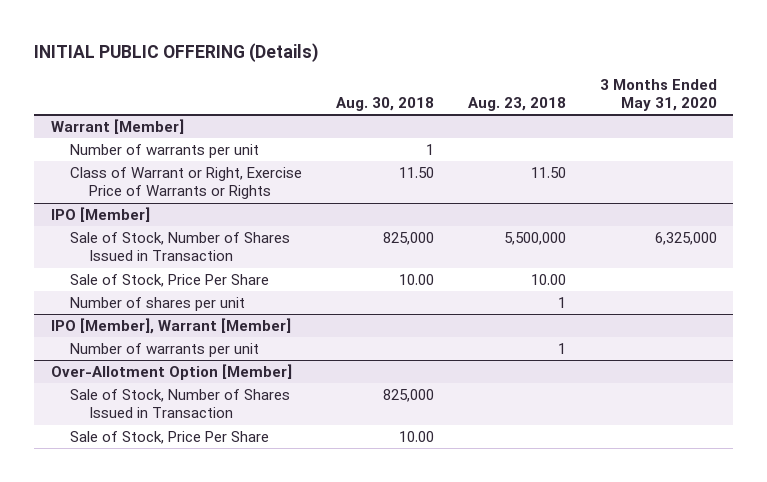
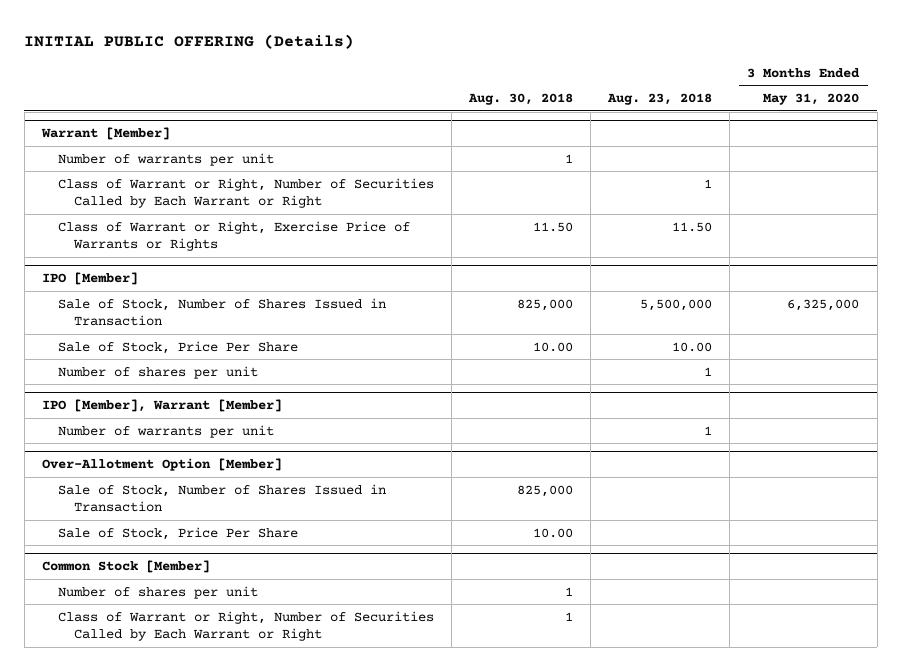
none -> [57,177,434,209] Class of Warrant or Right, Number of Securities Called by Each Warrant or Right
none -> [41,560,210,574] Common Stock [Member]
none -> [57,585,258,599] Number of shares per unit
none -> [57,610,434,642] Class of Warrant or Right, Number of Securities Called by Each Warrant or Right

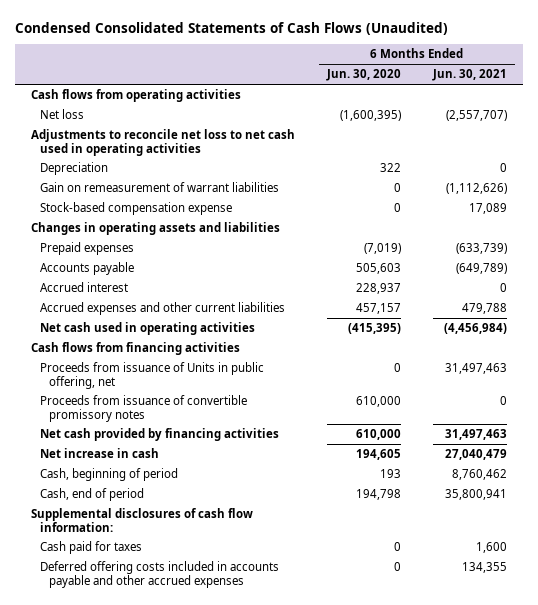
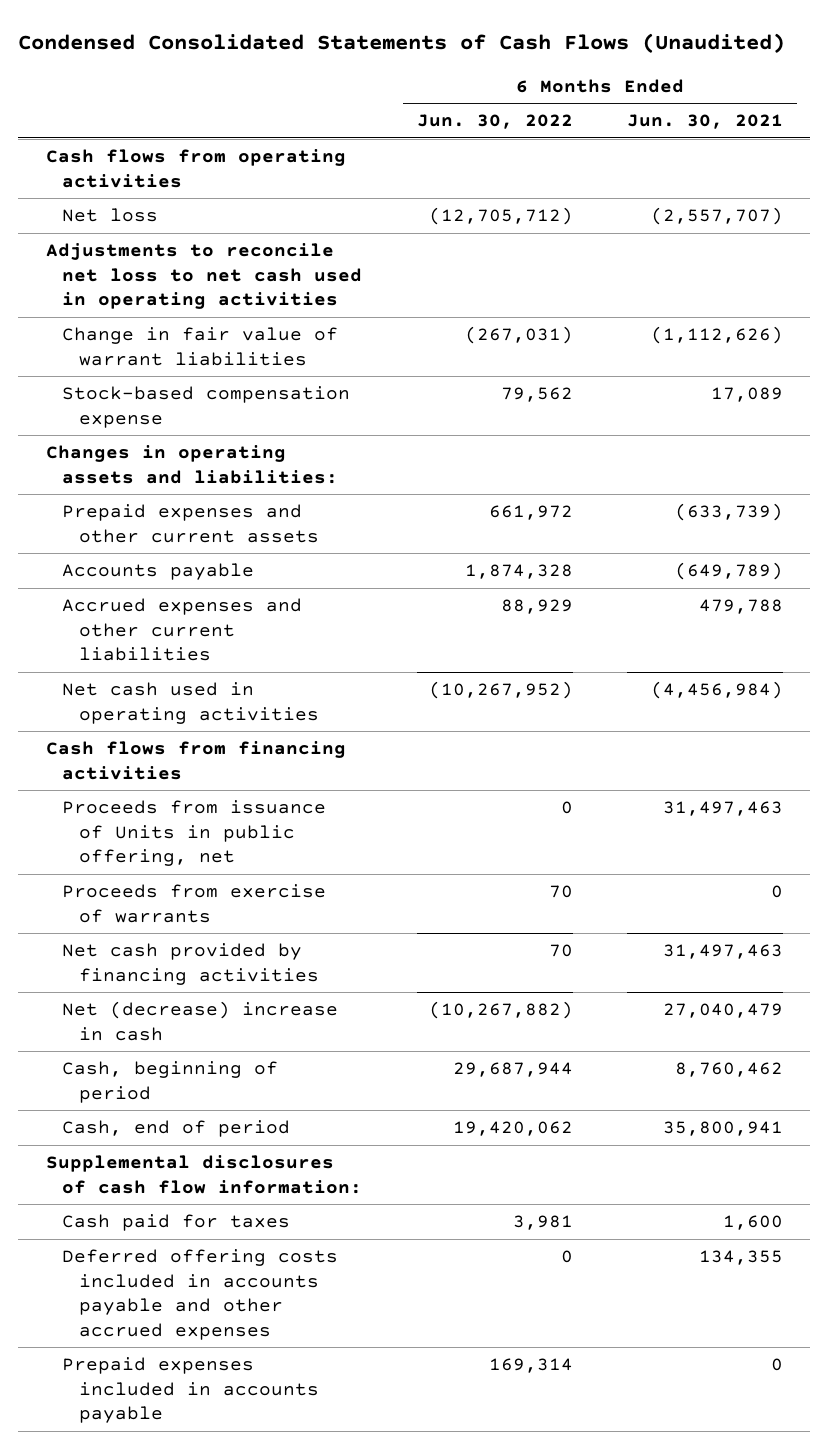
[325,69,401,82] Jun. 30, 2020 -> none
none -> [416,114,573,130] Jun. 30, 2022
[40,162,109,176] Depreciation -> none
[40,182,280,193] Gain on remeasurement of warrant liabilities -> [62,327,339,366] Change in fair value of warrant liabilities
[30,222,280,236] Changes in operating assets and liabilities -> [45,445,339,484] Changes in operating assets and liabilities:
[40,242,135,256] Prepaid expenses -> [62,504,319,543] Prepaid expenses and other current assets
[40,282,129,293] Accrued interest -> none
[40,395,248,422] Proceeds from issuance of convertible promissory notes -> none
none -> [62,884,327,923] Proceeds from exercise of warrants
[40,448,160,459] Net increase in cash -> [62,1001,339,1041] Net (decrease) increase in cash
none -> [62,1357,319,1424] Prepaid expenses included in accounts payable

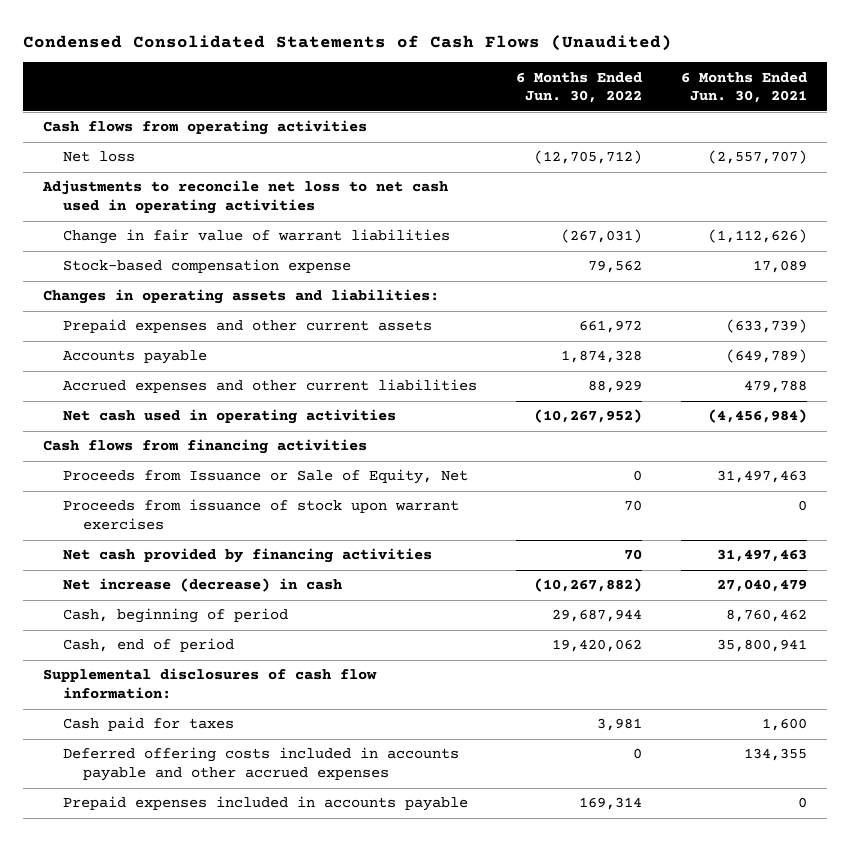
[62,800,327,867] Proceeds from issuance of Units in public offering, net -> [62,469,468,485] Proceeds from Issuance or Sale of Equity, Net
[62,884,327,923] Proceeds from exercise of warrants -> [62,499,459,531] Proceeds from issuance of stock upon warrant exercises
[62,1001,339,1041] Net (decrease) increase in cash -> [62,578,342,593] Net increase (decrease) in cash

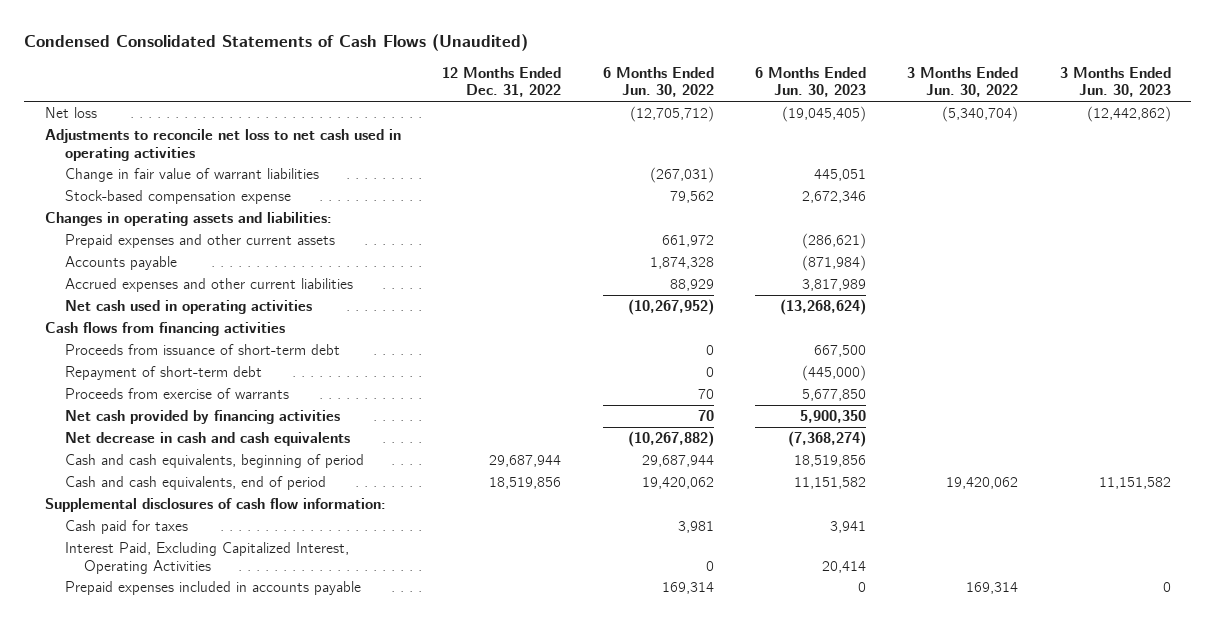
[681,71,808,104] 6 Months Ended Jun. 30, 2021 -> none
none -> [442,67,562,98] 12 Months Ended Dec. 31, 2022
none -> [755,67,867,98] 6 Months Ended Jun. 30, 2023
none -> [907,67,1019,98] 3 Months Ended Jun. 30, 2022
none -> [1059,67,1171,98] 3 Months Ended Jun. 30, 2023
[42,120,367,136] Cash flows from operating activities -> none
[62,469,468,485] Proceeds from Issuance or Sale of Equity, Net -> none
none -> [64,344,340,356] Proceeds from issuance of short-term debt
none -> [64,366,262,381] Repayment of short-term debt
[62,499,459,531] Proceeds from issuance of stock upon warrant exercises -> [64,388,289,400] Proceeds from exercise of warrants
[62,578,342,593] Net increase (decrease) in cash -> [64,432,350,447] Net decrease in cash and cash equivalents
[62,608,288,624] Cash, beginning of period -> [64,454,364,469] Cash and cash equivalents, beginning of period
[62,638,234,653] Cash, end of period -> [64,476,326,491] Cash and cash equivalents, end of period
[62,747,459,782] Deferred offering costs included in accounts payable and other accrued expenses -> none
none -> [64,542,349,574] Interest Paid, Excluding Capitalized Interest, Operating Activities

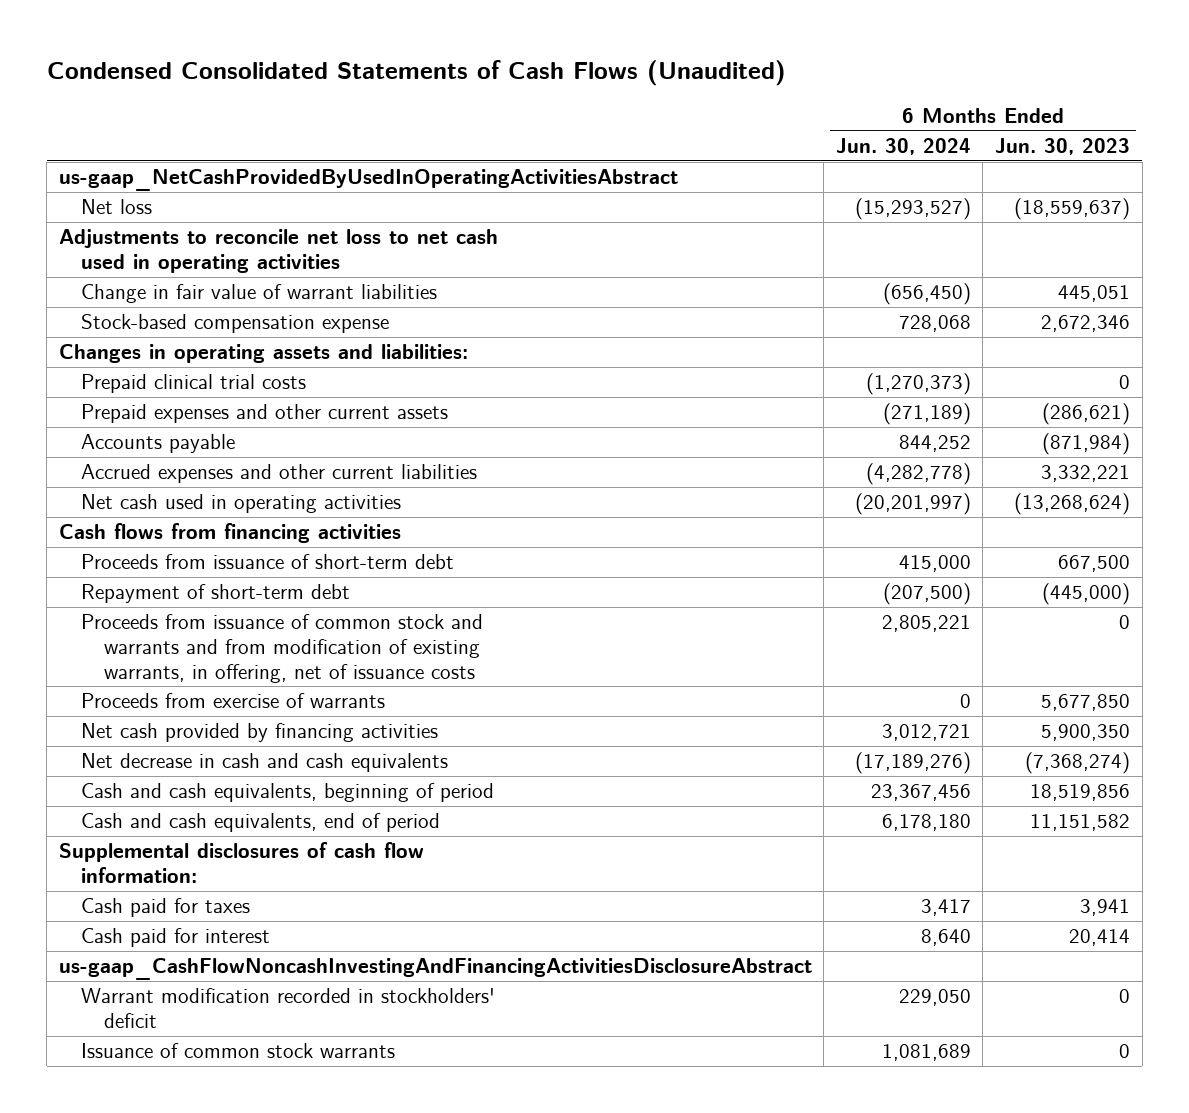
[442,67,562,98] 12 Months Ended Dec. 31, 2022 -> none
[602,67,714,98] 6 Months Ended Jun. 30, 2022 -> none
[907,67,1019,98] 3 Months Ended Jun. 30, 2022 -> none
[1059,67,1171,98] 3 Months Ended Jun. 30, 2023 -> none
none -> [835,138,971,156] Jun. 30, 2024
none -> [58,169,678,192] us-gaap_NetCashProvidedByUsedInOperatingActivitiesAbstract
[782,106,867,123] (19,045,405) -> [1014,198,1131,221] (18,559,637)
none -> [81,374,307,394] Prepaid clinical trial costs
[802,279,867,292] 3,817,989 -> [1041,465,1131,483] 3,332,221
none -> [81,614,484,683] Proceeds from issuance of common stock and warrants and from modification of existing warrants, in offering, net of issuance costs
[64,581,361,596] Prepaid expenses included in accounts payable -> none
[64,542,349,574] Interest Paid, Excluding Capitalized Interest, Operating Activities -> [81,928,271,948] Cash paid for interest
none -> [58,958,812,981] us-gaap_CashFlowNoncashInvestingAndFinancingActivitiesDisclosureAbstract
none -> [81,988,496,1029] Warrant modification recorded in stockholders' deficit
none -> [81,1043,396,1059] Issuance of common stock warrants

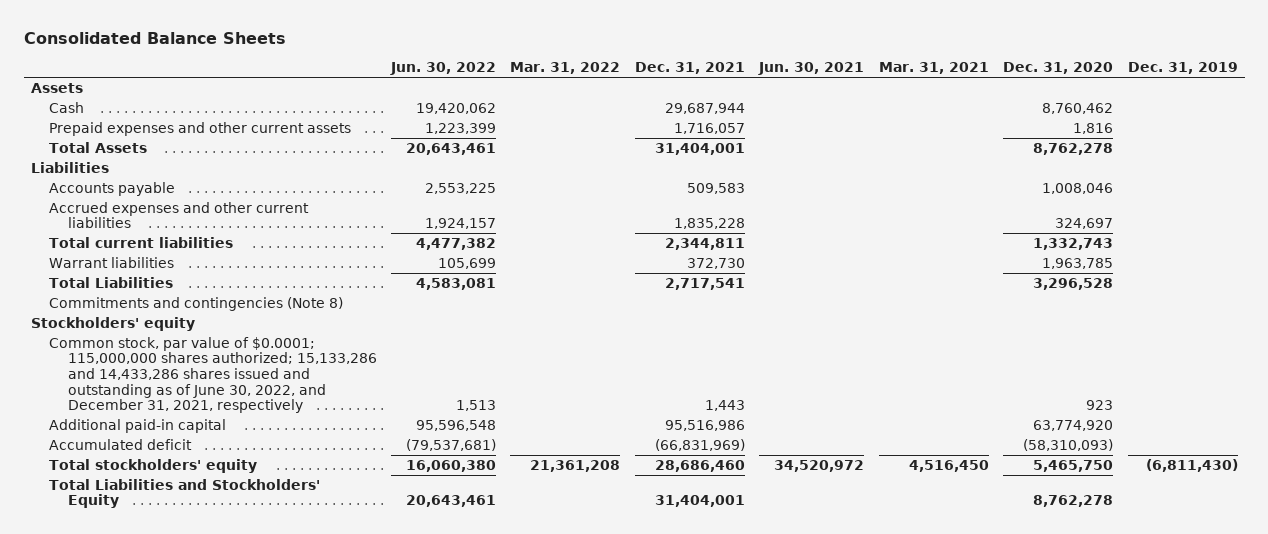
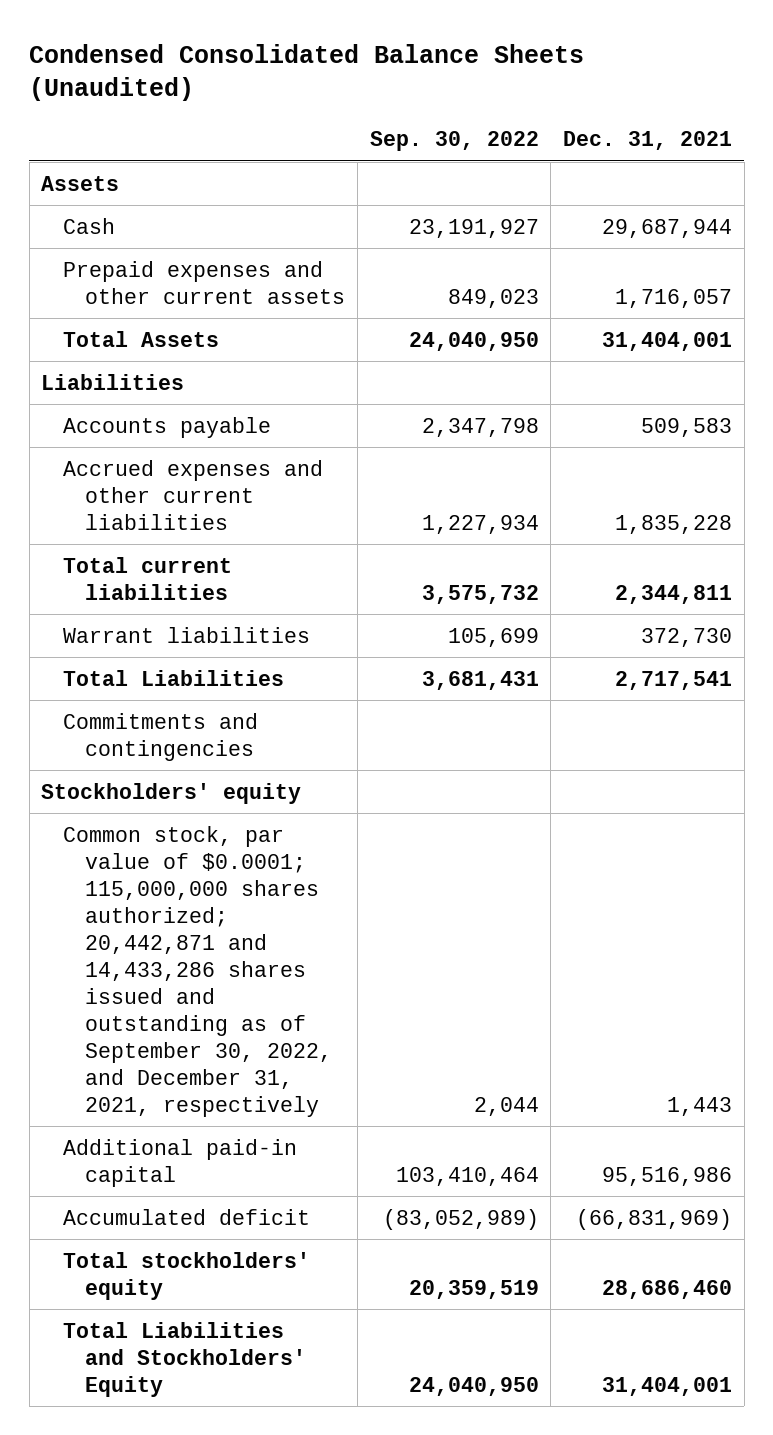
[23,32,286,45] Consolidated Balance Sheets -> [29,43,585,101] Condensed Consolidated Balance Sheets (Unaudited)
[389,62,496,76] Jun. 30, 2022 -> none
[510,62,621,75] Mar. 31, 2022 -> none
[758,62,865,76] Jun. 30, 2021 -> none
[878,62,989,75] Mar. 31, 2021 -> none
[1003,62,1114,75] Dec. 31, 2020 -> none
[1127,62,1238,75] Dec. 31, 2019 -> none
none -> [369,131,539,152] Sep. 30, 2022
[49,296,344,311] Commitments and contingencies (Note 8) -> [63,712,259,761] Commitments and contingencies
[49,336,377,414] Common stock, par value of $0.0001; 115,000,000 shares authorized; 15,133,286 and 14,433,286 shares issued and outstanding as of June 30, 2022, and December 31, 2021, respectively -> [63,825,333,1117] Common stock, par value of $0.0001; 115,000,000 shares authorized; 20,442,871 and 14,433,286 shares issued and outstanding as of September 30, 2022, and December 31, 2021, respectively

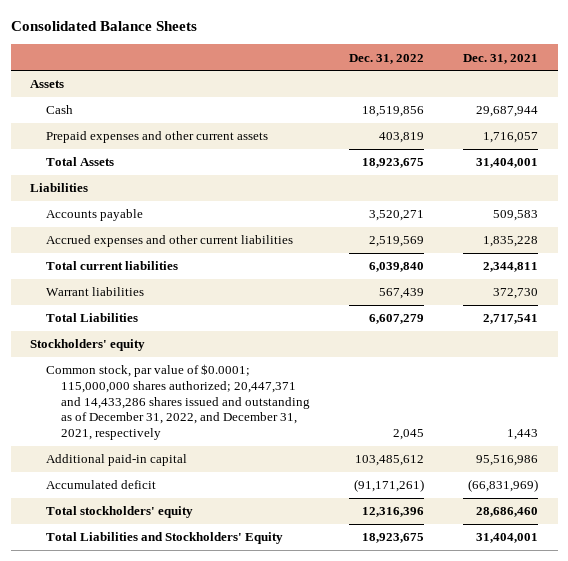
[29,43,585,101] Condensed Consolidated Balance Sheets (Unaudited) -> [10,21,197,32] Consolidated Balance Sheets
[369,131,539,152] Sep. 30, 2022 -> none
none -> [349,53,425,64] Dec. 31, 2022
[63,712,259,761] Commitments and contingencies -> none
[63,825,333,1117] Common stock, par value of $0.0001; 115,000,000 shares authorized; 20,442,871 and 14,433,286 shares issued and outstanding as of September 30, 2022, and December 31, 2021, respectively -> [45,364,311,441] Common stock, par value of $0.0001; 115,000,000 shares authorized; 20,447,371 and 14,433,286 shares issued and outstanding as of December 31, 2022, and December 31, 2021, respectively

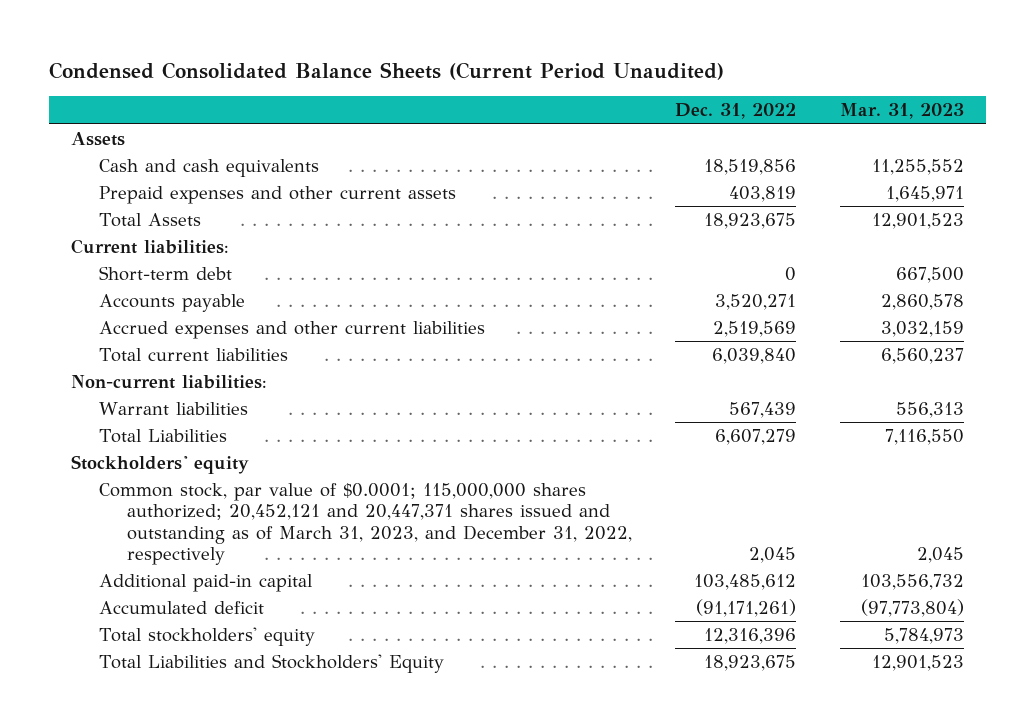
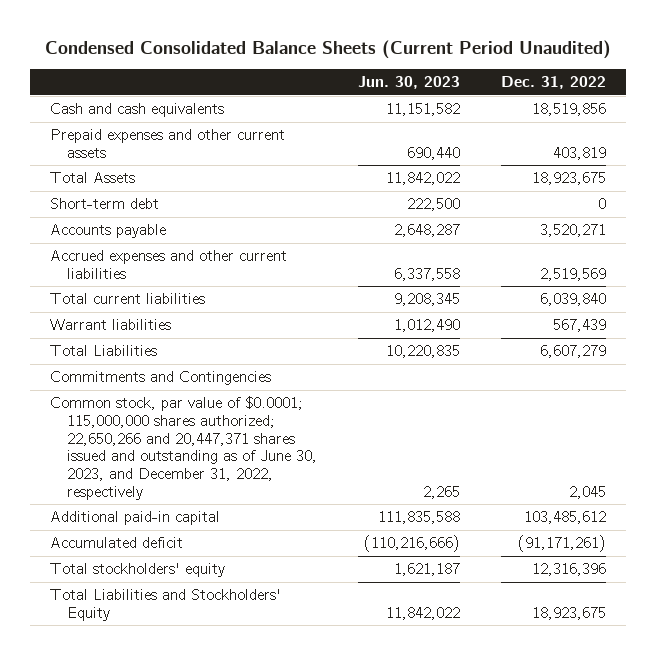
[839,103,964,120] Mar. 31, 2023 -> none
none -> [358,76,461,90] Jun. 30, 2023
[70,132,125,147] Assets -> none
[70,239,229,255] Current liabilities: -> none
[70,375,267,390] Non-current liabilities: -> none
[70,455,249,475] Stockholders' equity -> none
none -> [50,371,272,386] Commitments and Contingencies
[98,483,632,566] Common stock, par value of $0.0001; 115,000,000 shares authorized; 20,452,121 and 20,447,371 shares issued and outstanding as of March 31, 2023, and December 31, 2022, respectively -> [50,396,318,500] Common stock, par value of $0.0001; 115,000,000 shares authorized; 22,650,266 and 20,447,371 shares issued and outstanding as of June 30, 2023, and December 31, 2022, respectively

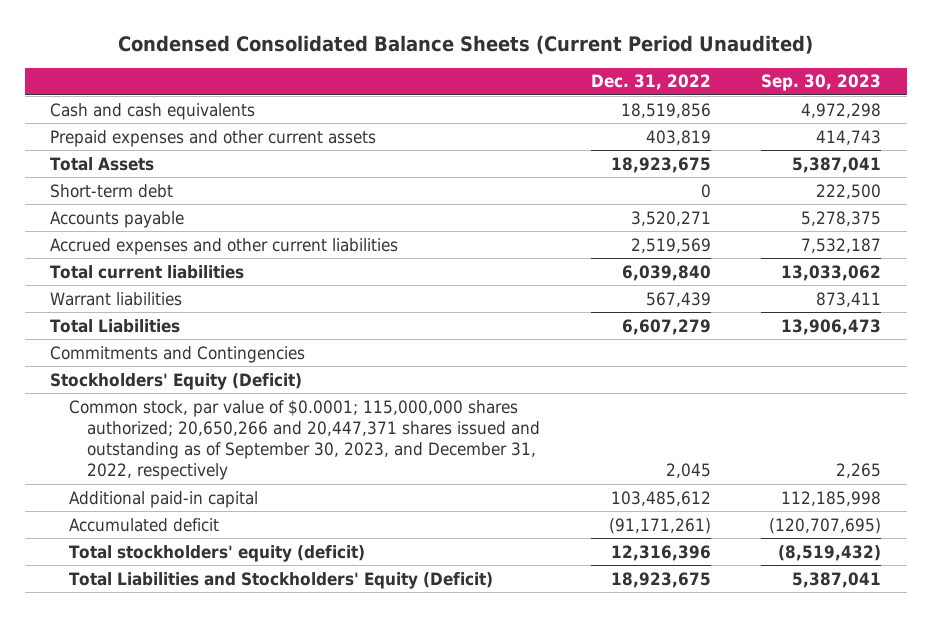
[358,76,461,90] Jun. 30, 2023 -> none
none -> [761,74,882,92] Sep. 30, 2023
none -> [49,372,302,390] Stockholders' Equity (Deficit)
[50,396,318,500] Common stock, par value of $0.0001; 115,000,000 shares authorized; 22,650,266 and 20,447,371 shares issued and outstanding as of June 30, 2023, and December 31, 2022, respectively -> [68,399,541,481] Common stock, par value of $0.0001; 115,000,000 shares authorized; 20,650,266 and 20,447,371 shares issued and outstanding as of September 30, 2023, and December 31, 2022, respectively
[50,563,226,578] Total stockholders' equity -> [68,544,365,562] Total stockholders' equity (deficit)
[50,589,282,621] Total Liabilities and Stockholders' Equity -> [68,571,493,589] Total Liabilities and Stockholders' Equity (Deficit)

